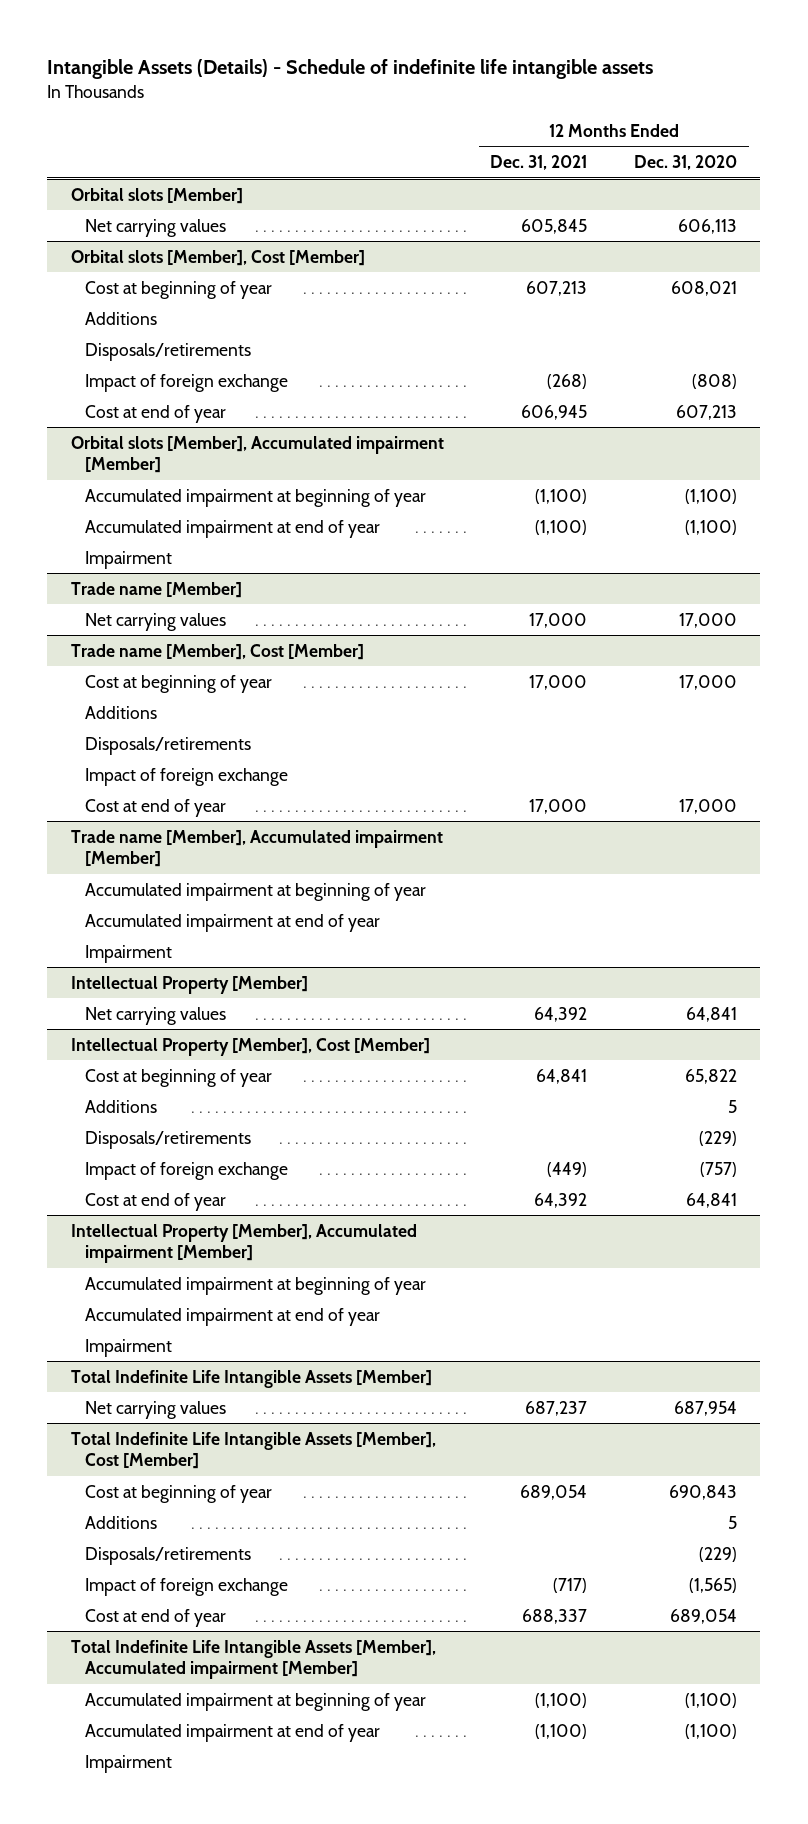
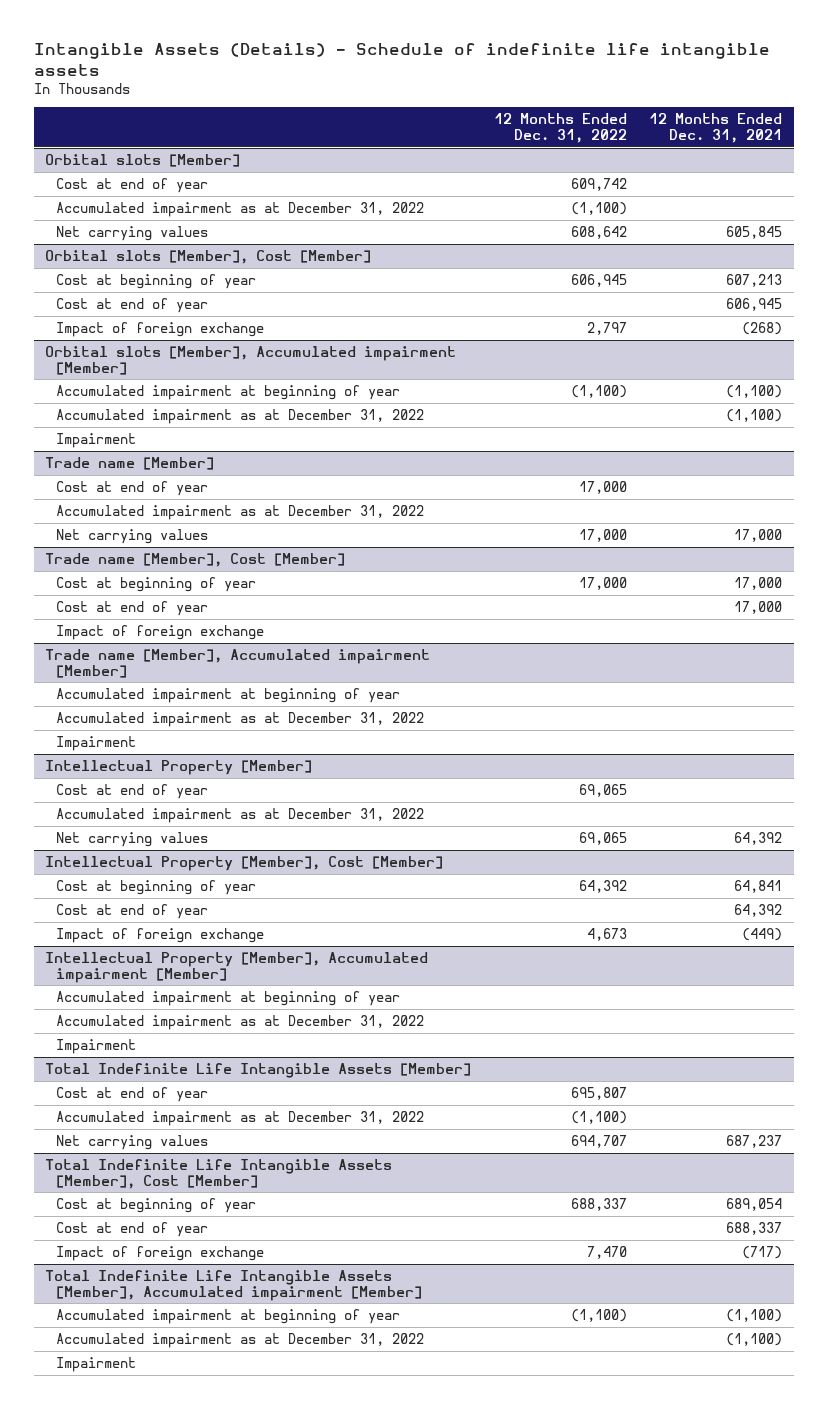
[634,155,738,171] Dec. 31, 2020 -> none
none -> [493,113,627,143] 12 Months Ended Dec. 31, 2022
none -> [56,178,209,194] Cost at end of year
none -> [56,202,425,218] Accumulated impairment as at December 31, 2022
[85,311,158,325] Additions -> none
[85,342,252,361] Disposals/retirements -> none
[85,373,289,392] Impact of foreign exchange -> [56,322,265,338] Impact of foreign exchange
[85,519,381,538] Accumulated impairment at end of year -> [56,409,425,425] Accumulated impairment as at December 31, 2022
none -> [56,481,209,497] Cost at end of year
none -> [56,505,425,521] Accumulated impairment as at December 31, 2022
[85,705,158,719] Additions -> none
[85,736,252,755] Disposals/retirements -> none
[85,767,289,786] Impact of foreign exchange -> [56,625,265,641] Impact of foreign exchange
[85,913,381,932] Accumulated impairment at end of year -> [56,712,425,728] Accumulated impairment as at December 31, 2022
none -> [56,784,209,800] Cost at end of year
none -> [56,808,425,824] Accumulated impairment as at December 31, 2022
[85,1099,158,1113] Additions -> none
[85,1130,252,1149] Disposals/retirements -> none
[85,1161,289,1180] Impact of foreign exchange -> [56,928,265,944] Impact of foreign exchange
[85,1307,381,1326] Accumulated impairment at end of year -> [56,1015,425,1031] Accumulated impairment as at December 31, 2022
none -> [56,1087,209,1103] Cost at end of year
none -> [56,1111,425,1127] Accumulated impairment as at December 31, 2022
[85,1515,158,1529] Additions -> none
[85,1546,252,1565] Disposals/retirements -> none
[85,1577,289,1596] Impact of foreign exchange -> [56,1246,265,1262] Impact of foreign exchange
[85,1723,381,1742] Accumulated impairment at end of year -> [56,1333,425,1349] Accumulated impairment as at December 31, 2022

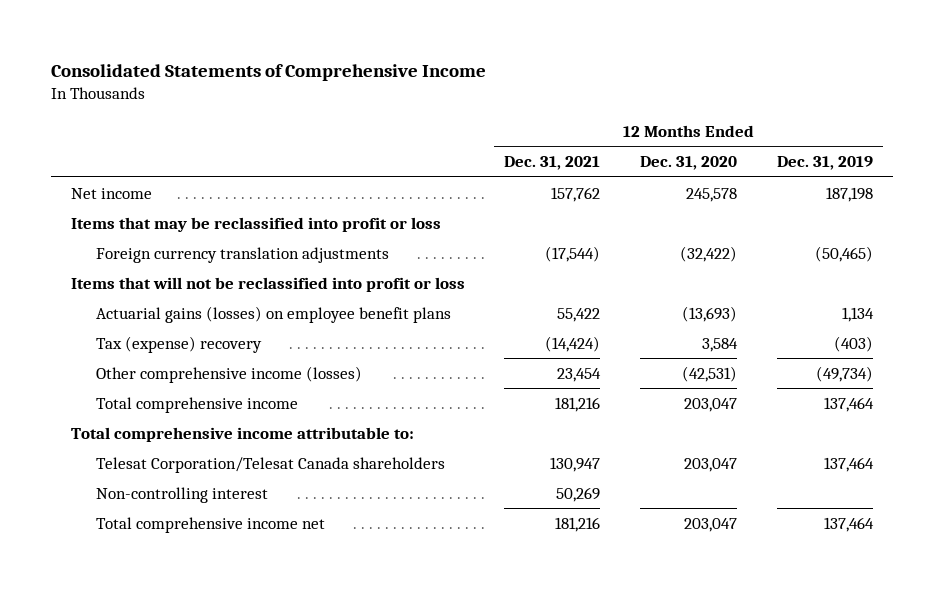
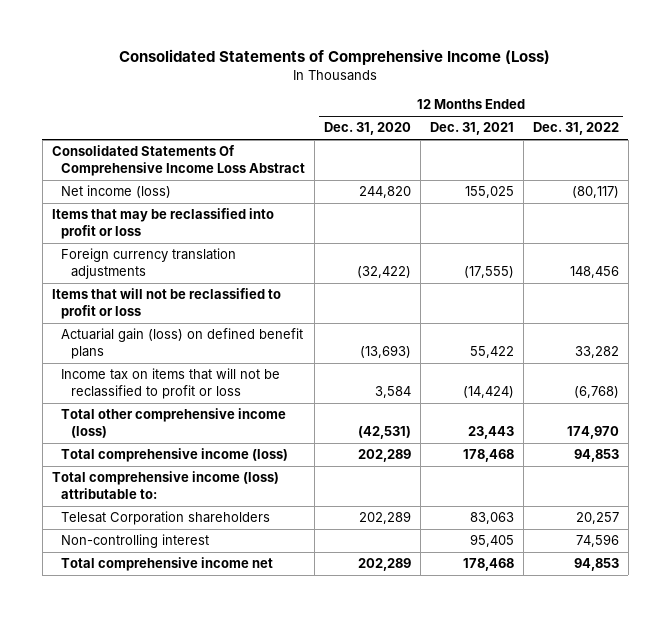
[50,63,486,81] Consolidated Statements of Comprehensive Income -> [119,49,551,66] Consolidated Statements of Comprehensive Income (Loss)
[777,156,874,171] Dec. 31, 2019 -> none
none -> [532,122,619,136] Dec. 31, 2022
none -> [51,145,306,176] Consolidated Statements Of Comprehensive Income Loss Abstract
[70,187,152,199] Net income -> [61,185,172,199] Net income (loss)
[551,186,601,202] 157,762 -> [464,186,514,199] 155,025
[686,187,738,202] 245,578 -> [358,186,411,199] 244,820
[545,245,601,262] (17,544) -> [463,265,514,278] (17,555)
[70,276,465,292] Items that will not be reclassified into profit or loss -> [51,288,281,319] Items that will not be reclassified to profit or loss
[95,305,451,323] Actuarial gains (losses) on employee benefit plans -> [61,328,304,359] Actuarial gain (loss) on defined benefit plans
[95,335,262,353] Tax (expense) recovery -> [61,368,281,399] Income tax on items that will not be reclassified to profit or loss
[95,365,362,383] Other comprehensive income (losses) -> [61,408,287,438] Total other comprehensive income (loss)
[557,367,602,382] 23,454 -> [467,425,514,439] 23,443
[95,396,298,413] Total comprehensive income -> [61,448,289,463] Total comprehensive income (loss)
[555,396,601,412] 181,216 -> [462,449,514,463] 178,468
[684,397,738,412] 203,047 -> [357,449,411,463] 202,289
[70,426,414,442] Total comprehensive income attributable to: -> [51,471,279,499] Total comprehensive income (loss) attributable to:
[95,456,445,473] Telesat Corporation/Telesat Canada shareholders -> [61,511,271,526] Telesat Corporation shareholders
[550,456,601,472] 130,947 -> [469,512,514,525] 83,063
[684,457,738,472] 203,047 -> [358,511,411,525] 202,289
[556,486,601,502] 50,269 -> [469,534,514,548] 95,405
[555,516,601,532] 181,216 -> [462,558,514,572] 178,468
[684,517,738,532] 203,047 -> [357,558,411,572] 202,289

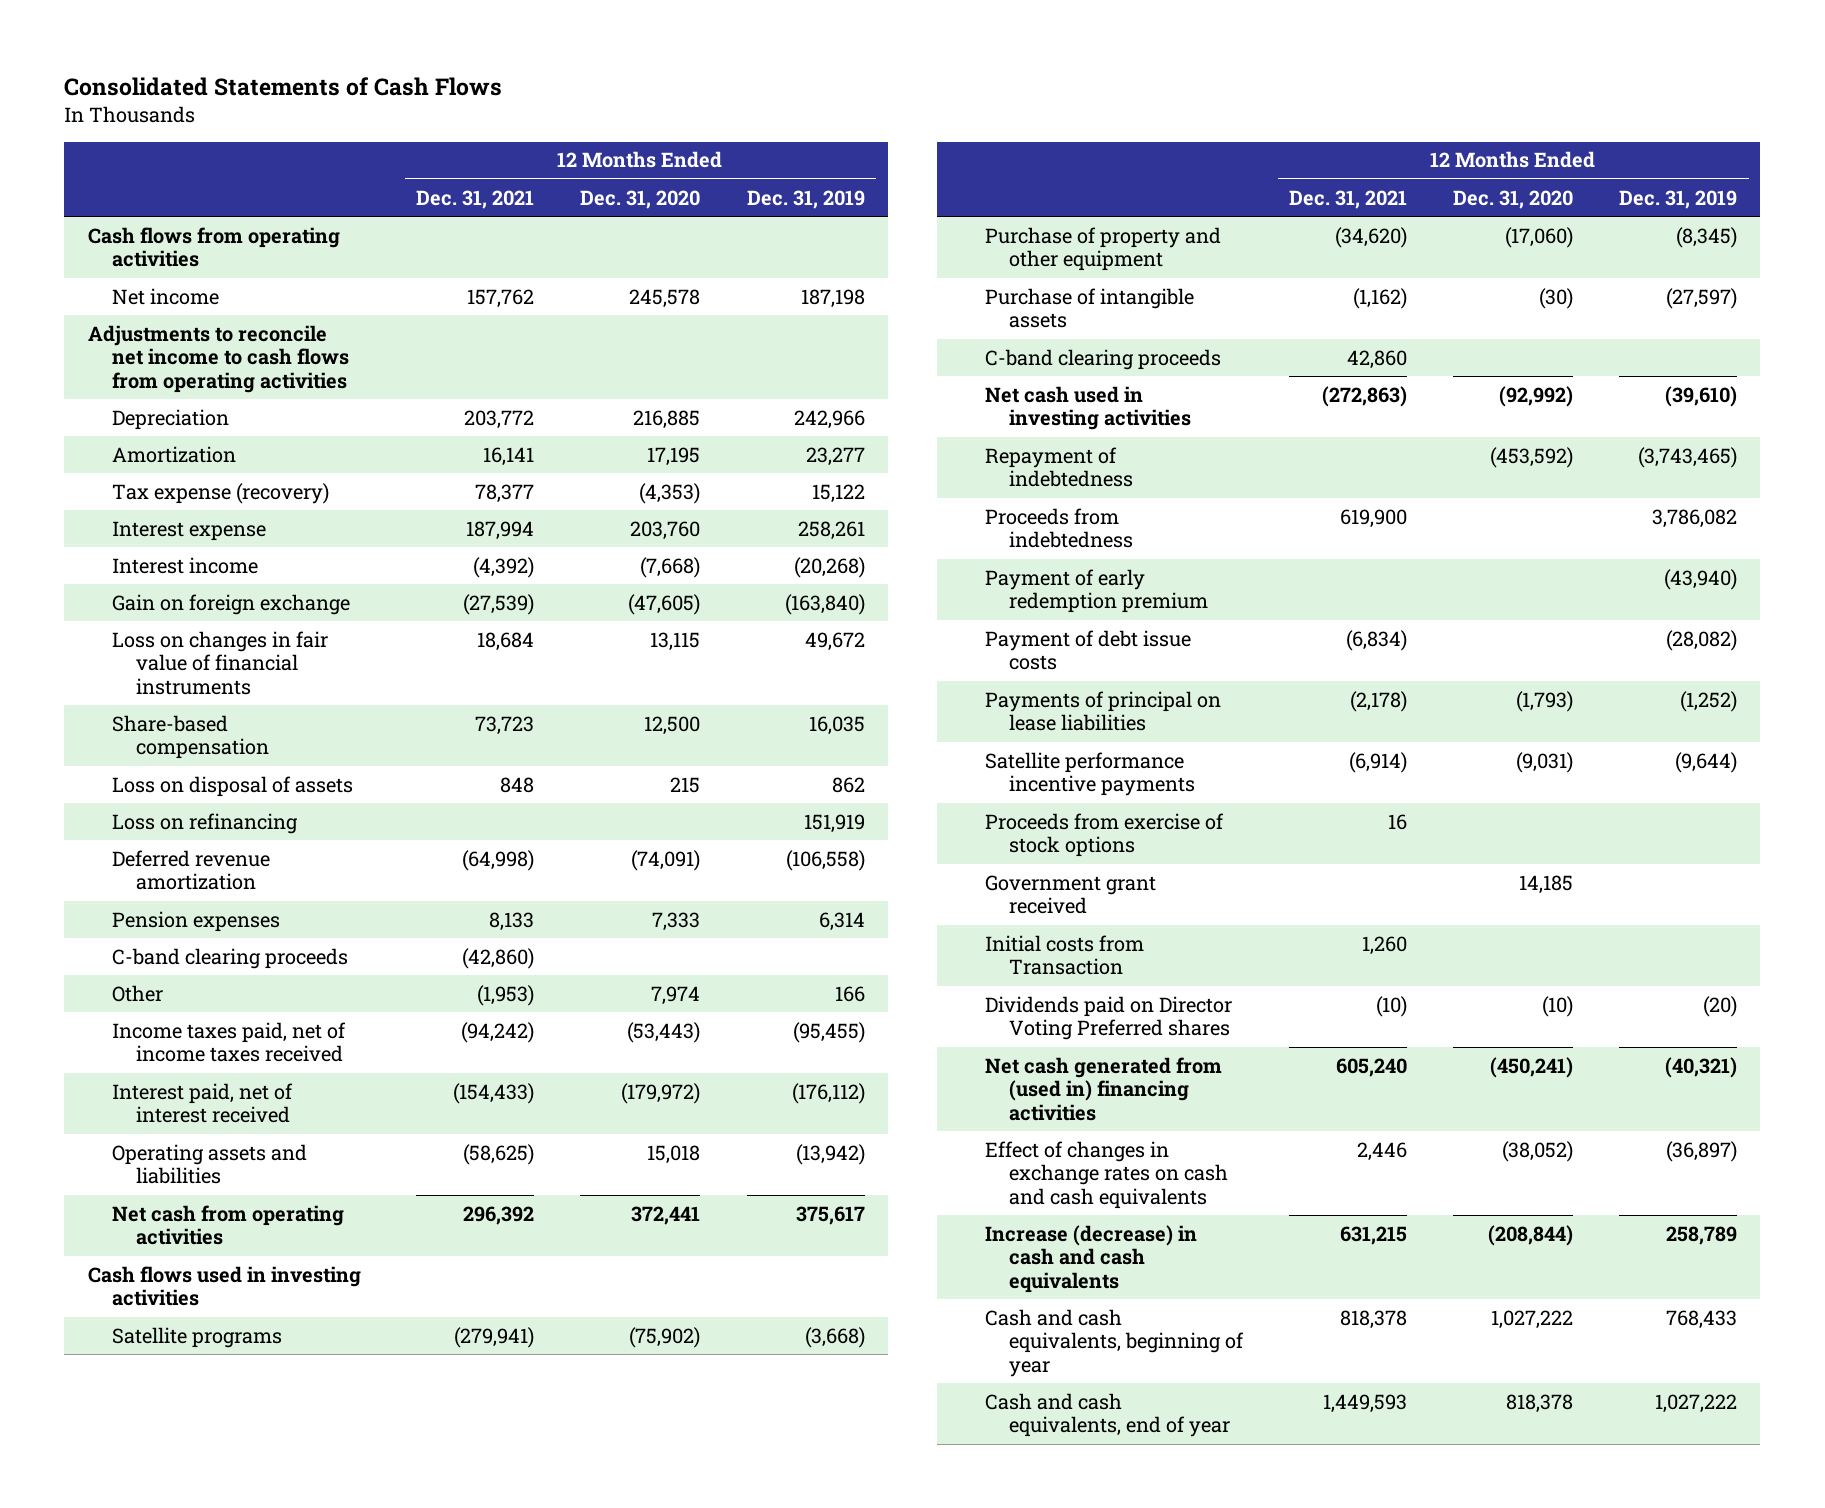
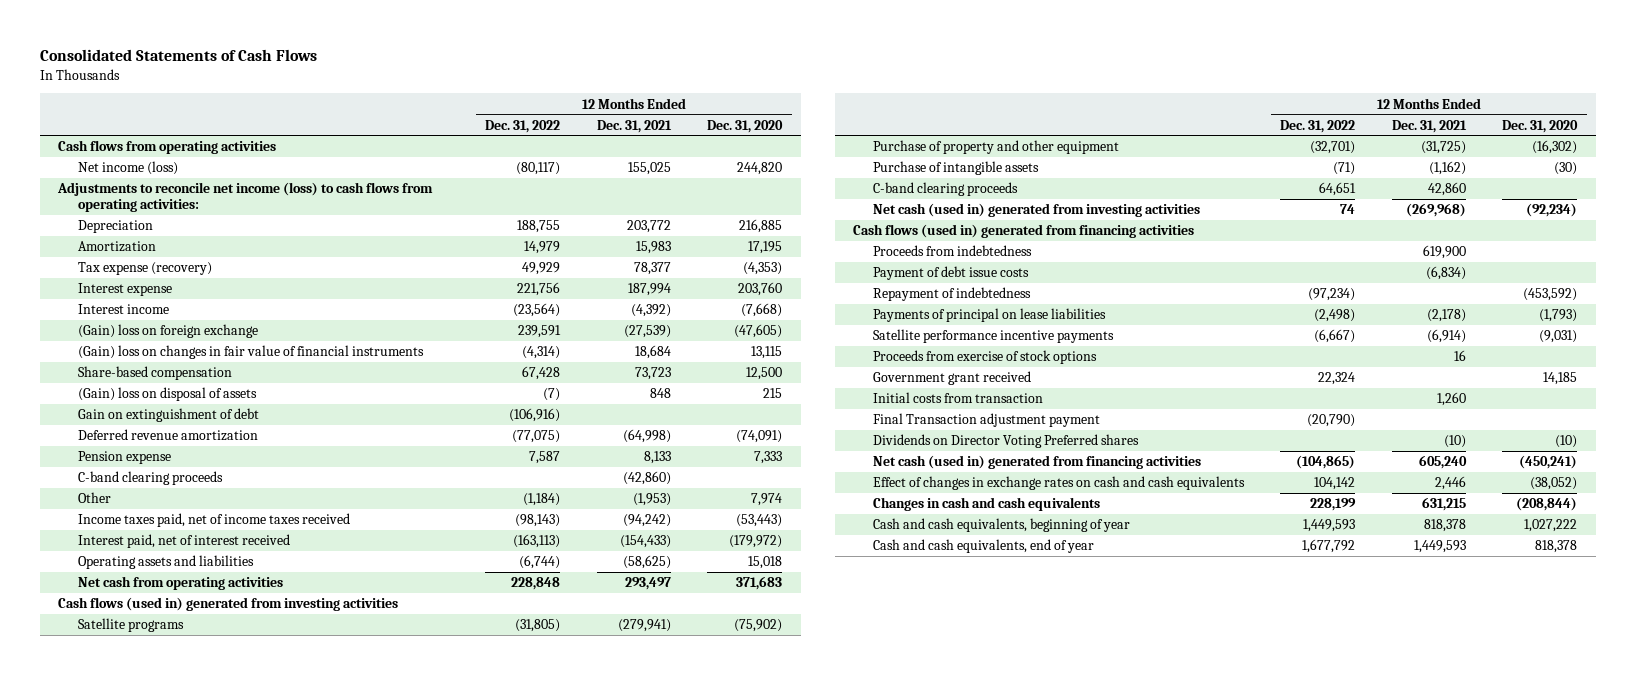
[746,189,865,209] Dec. 31, 2019 -> none
none -> [485,119,561,133] Dec. 31, 2022
[111,287,219,305] Net income -> [77,161,178,176] Net income (loss)
[467,288,535,308] 157,762 -> [627,162,671,176] 155,025
[629,288,701,308] 245,578 -> [737,162,783,176] 244,820
[87,324,349,393] Adjustments to reconcile net income to cash flows from operating activities -> [57,182,434,212] Adjustments to reconcile net income (loss) to cash flows from operating activities:
[483,446,535,466] 16,141 -> [635,241,671,255] 15,983
[111,593,350,615] Gain on foreign exchange -> [77,324,258,339] (Gain) loss on foreign exchange
[111,630,328,695] Loss on changes in fair value of financial instruments -> [77,345,424,360] (Gain) loss on changes in fair value of financial instruments
[111,812,298,834] Loss on refinancing -> none
[111,775,353,797] Loss on disposal of assets -> [77,387,257,402] (Gain) loss on disposal of assets
none -> [77,408,259,423] Gain on extinguishment of debt
[111,910,280,932] Pension expenses -> [77,451,171,465] Pension expense
[463,1205,535,1225] 296,392 -> [624,577,671,591] 293,497
[631,1205,701,1225] 372,441 -> [736,576,783,591] 371,683
[87,1265,361,1307] Cash flows used in investing activities -> [58,597,399,612] Cash flows (used in) generated from investing activities
[1335,226,1408,248] (34,620) -> [1420,141,1466,155] (31,725)
[1505,226,1574,248] (17,060) -> [1532,140,1578,155] (16,302)
[984,385,1191,431] Net cash used in investing activities -> [872,203,1200,218] Net cash (used in) generated from investing activities
[1322,385,1408,407] (272,863) -> [1405,203,1466,218] (269,968)
[1499,385,1574,407] (92,992) -> [1526,203,1578,218] (92,234)
none -> [853,224,1195,239] Cash flows (used in) generated from financing activities
[984,568,1208,614] Payment of early redemption premium -> none
[984,446,1133,488] Repayment of indebtedness -> [872,287,1031,302] Repayment of indebtedness
[984,934,1144,976] Initial costs from Transaction -> [872,392,1043,404] Initial costs from transaction
none -> [872,413,1100,428] Final Transaction adjustment payment
[984,995,1232,1041] Dividends paid on Director Voting Preferred shares -> [872,434,1139,449] Dividends on Director Voting Preferred shares
[984,1056,1222,1121] Net cash generated from (used in) financing activities -> [872,455,1201,470] Net cash (used in) generated from financing activities
[984,1224,1197,1293] Increase (decrease) in cash and cash equivalents -> [872,497,1100,512] Changes in cash and cash equivalents

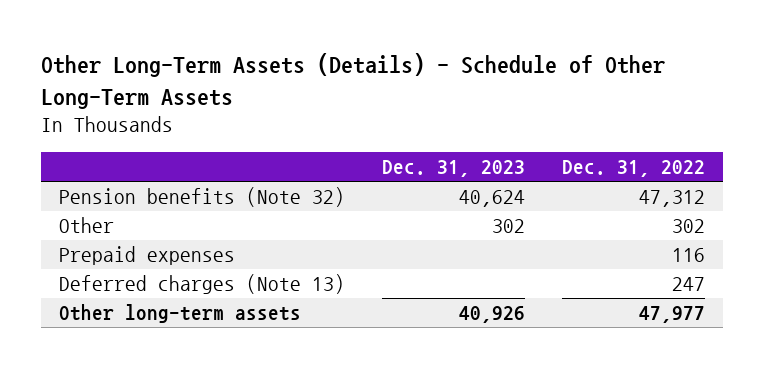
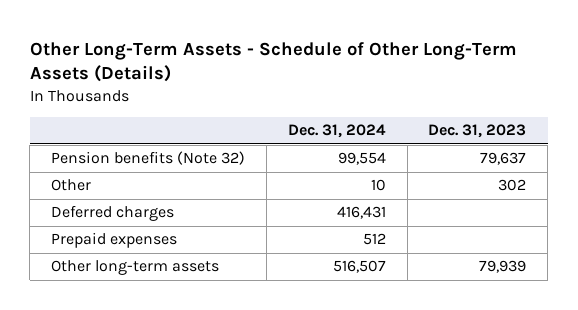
[40,53,665,109] Other Long-Term Assets (Details) - Schedule of Other Long-Term Assets -> [29,41,517,83] Other Long-Term Assets - Schedule of Other Long-Term Assets (Details)
[561,159,705,177] Dec. 31, 2022 -> none
none -> [287,124,386,139] Dec. 31, 2024
[458,190,525,208] 40,624 -> [480,152,527,166] 79,637
none -> [51,205,175,222] Deferred charges
[59,274,346,295] Deferred charges (Note 13) -> none
[458,306,525,324] 40,926 -> [479,260,527,274] 79,939

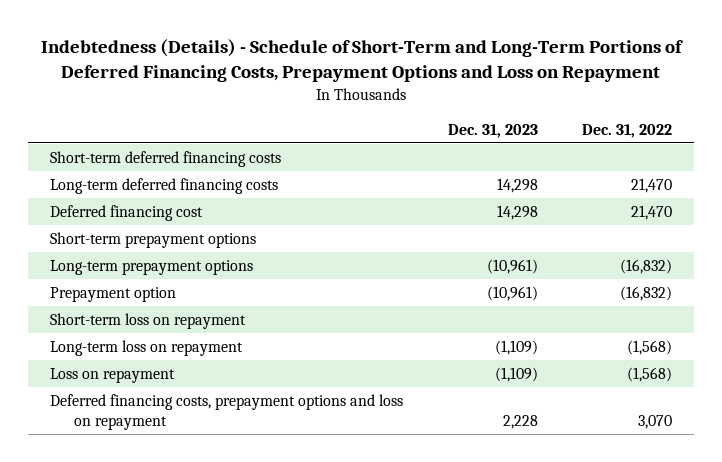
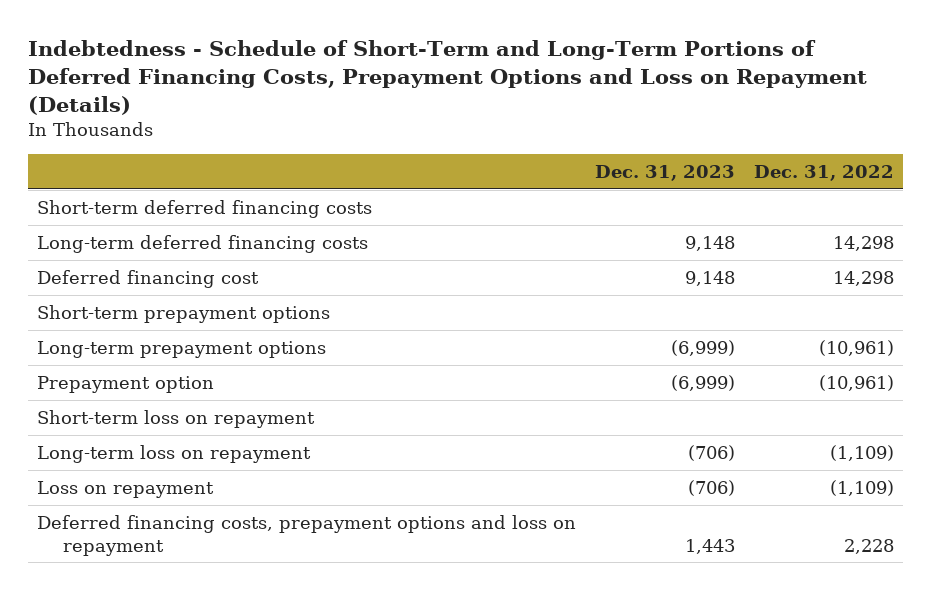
[41,39,684,83] Indebtedness (Details) - Schedule of Short-Term and Long-Term Portions of Deferred Financing Costs, Prepayment Options and Loss on Repayment -> [27,39,867,115] Indebtedness - Schedule of Short-Term and Long-Term Portions of Deferred Financing Costs, Prepayment Options and Loss on Repayment (Details)
[496,177,538,193] 14,298 -> [684,236,735,252] 9,148
[631,177,673,193] 21,470 -> [832,236,894,252] 14,298
[496,204,538,220] 14,298 -> [684,271,735,287] 9,148
[631,204,673,220] 21,470 -> [832,271,894,287] 14,298
[486,258,538,274] (10,961) -> [670,340,735,357] (6,999)
[620,258,673,274] (16,832) -> [818,340,894,357] (10,961)
[486,285,538,301] (10,961) -> [670,375,735,392] (6,999)
[620,285,673,301] (16,832) -> [818,375,894,392] (10,961)
[494,339,538,355] (1,109) -> [687,445,735,462] (706)
[627,339,673,355] (1,568) -> [829,445,894,462] (1,109)
[494,366,538,382] (1,109) -> [687,480,735,497] (706)
[627,366,673,382] (1,568) -> [829,480,894,497] (1,109)
[502,415,538,430] 2,228 -> [684,538,735,554] 1,443
[638,415,673,430] 3,070 -> [843,538,894,554] 2,228

